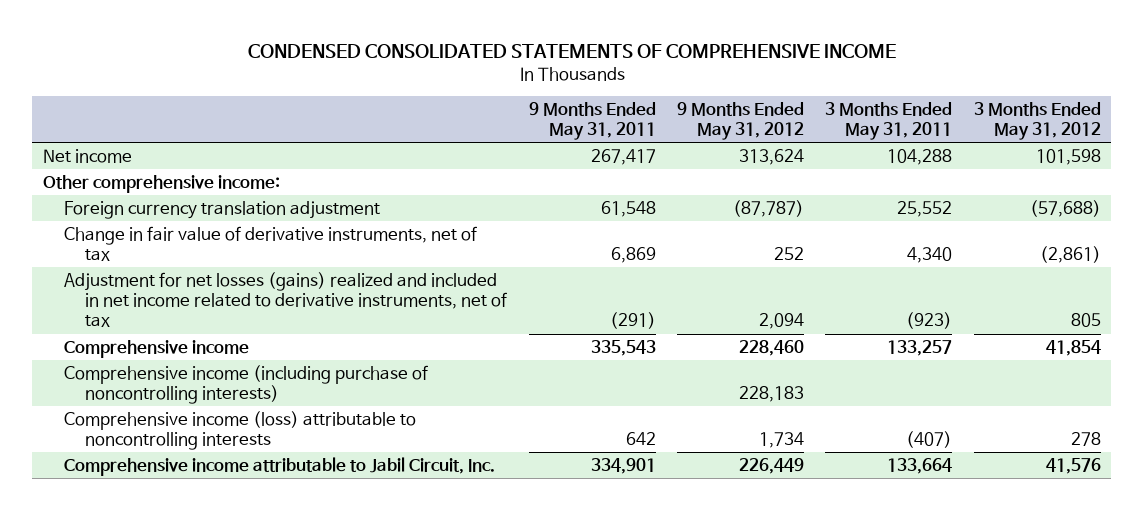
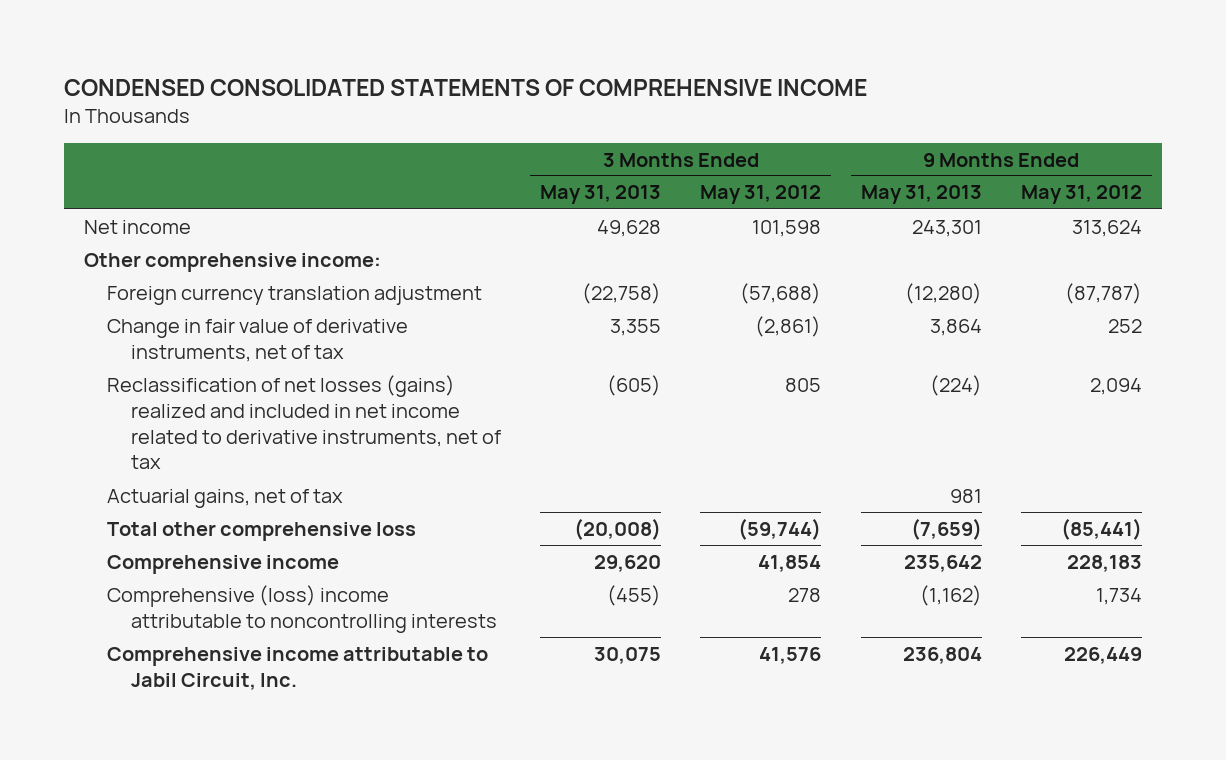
[528,102,656,141] 9 Months Ended May 31, 2011 -> none
[825,102,953,141] 3 Months Ended May 31, 2011 -> none
none -> [539,185,661,205] May 31, 2013
none -> [860,185,982,205] May 31, 2013
[64,365,429,405] Comprehensive income (including purchase of noncontrolling interests) -> none
[64,272,508,328] Adjustment for net losses (gains) realized and included in net income related to derivative instruments, net of tax -> [107,374,501,470] Reclassification of net losses (gains) realized and included in net income related to derivative instruments, net of tax
none -> [107,488,344,508] Actuarial gains, net of tax
none -> [107,521,417,541] Total other comprehensive loss
[739,340,805,357] 228,460 -> [1067,554,1143,572] 228,183
[64,411,417,451] Comprehensive income (loss) attributable to noncontrolling interests -> [107,584,497,633] Comprehensive (loss) income attributable to noncontrolling interests

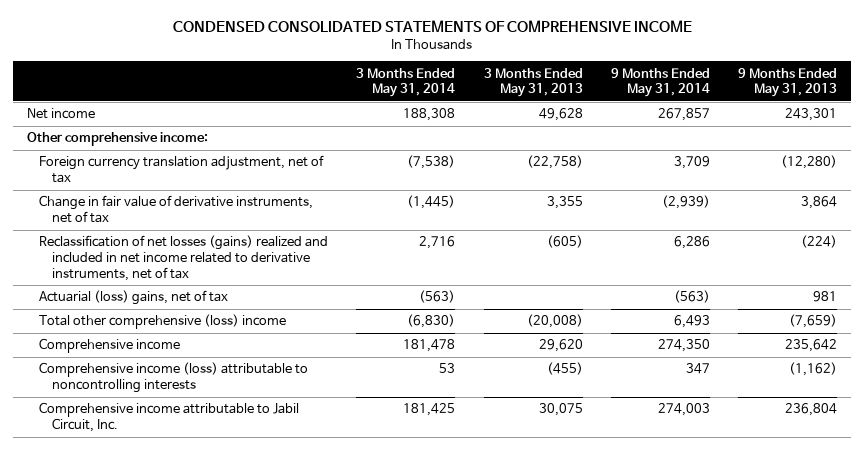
[700,185,822,205] May 31, 2012 -> none
[1021,185,1143,205] May 31, 2012 -> none
none -> [356,67,456,98] 3 Months Ended May 31, 2014
none -> [610,67,710,98] 9 Months Ended May 31, 2014
[107,285,483,305] Foreign currency translation adjustment -> [39,155,325,184] Foreign currency translation adjustment, net of tax
[107,488,344,508] Actuarial gains, net of tax -> [39,290,229,306] Actuarial (loss) gains, net of tax
[107,521,417,541] Total other comprehensive loss -> [39,314,287,330] Total other comprehensive (loss) income
[107,584,497,633] Comprehensive (loss) income attributable to noncontrolling interests -> [39,362,309,394] Comprehensive income (loss) attributable to noncontrolling interests

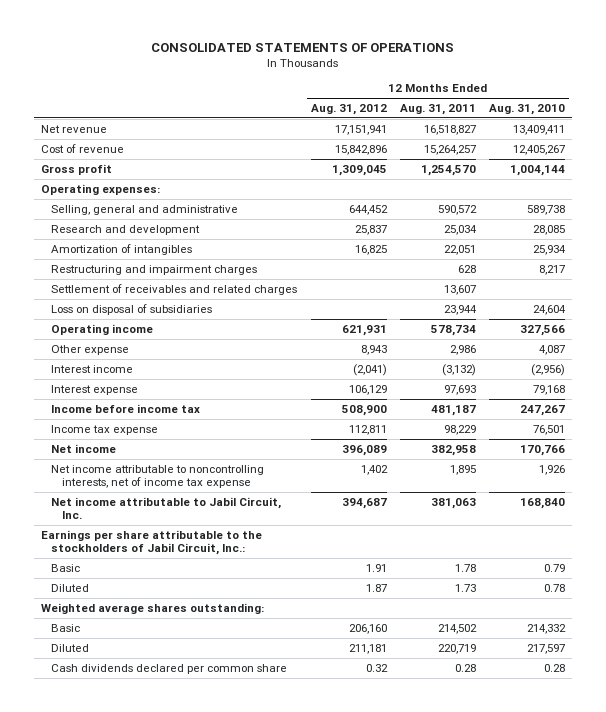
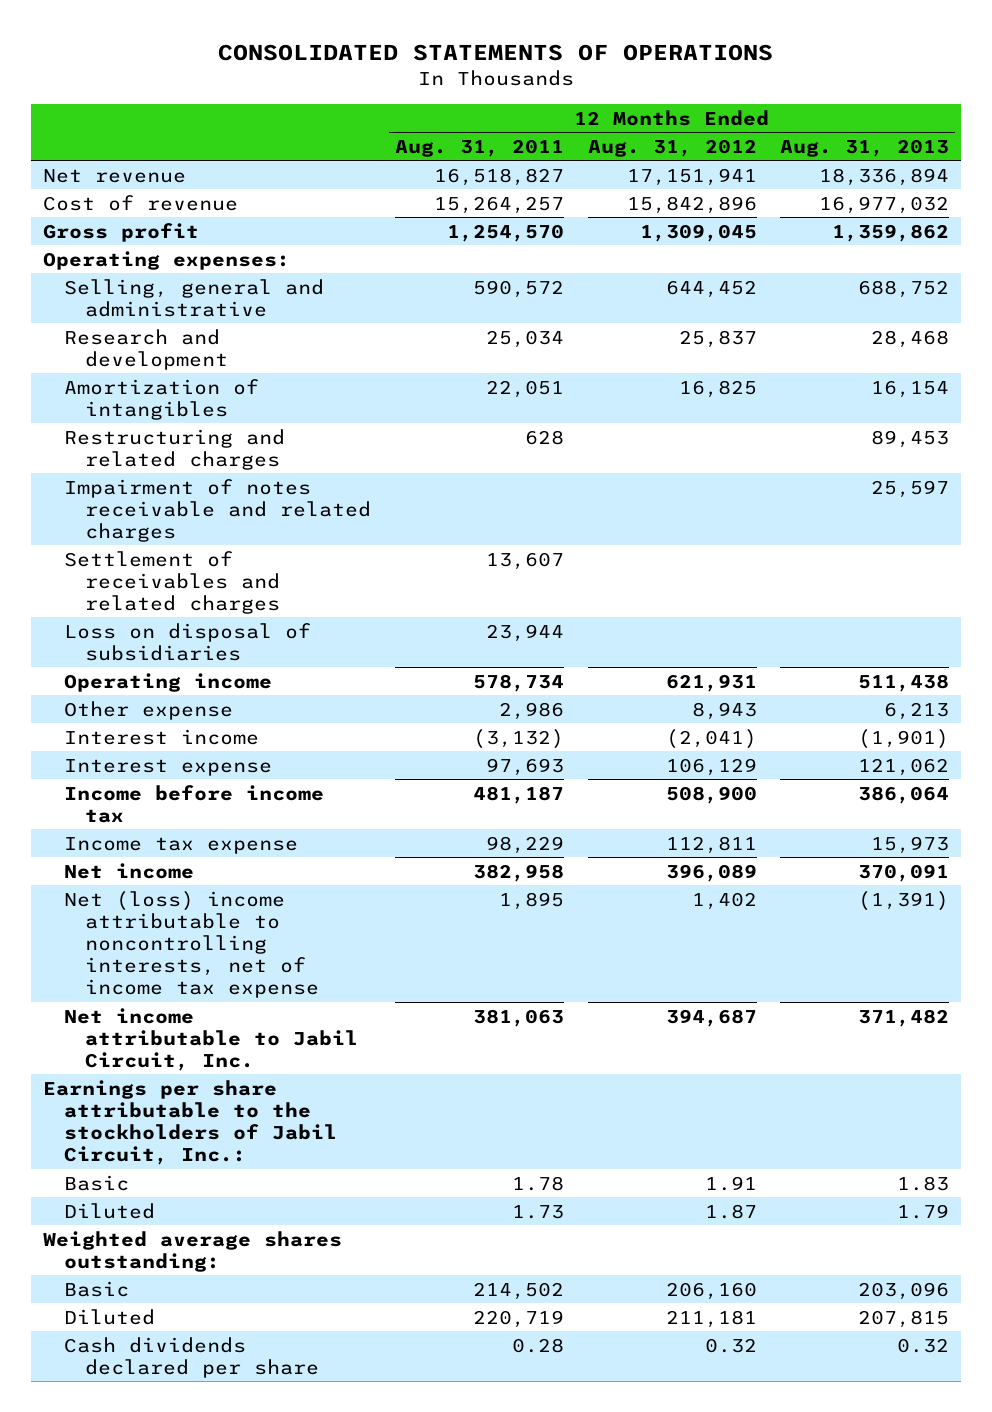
[489,104,566,116] Aug. 31, 2010 -> none
none -> [780,138,950,157] Aug. 31, 2013
[51,264,258,275] Restructuring and impairment charges -> [64,428,286,470] Restructuring and related charges
none -> [64,478,372,542] Impairment of notes receivable and related charges
[51,464,265,489] Net income attributable to noncontrolling interests, net of income tax expense -> [64,890,320,999] Net (loss) income attributable to noncontrolling interests, net of income tax expense
[51,663,288,674] Cash dividends declared per common share -> [64,1336,320,1378] Cash dividends declared per share

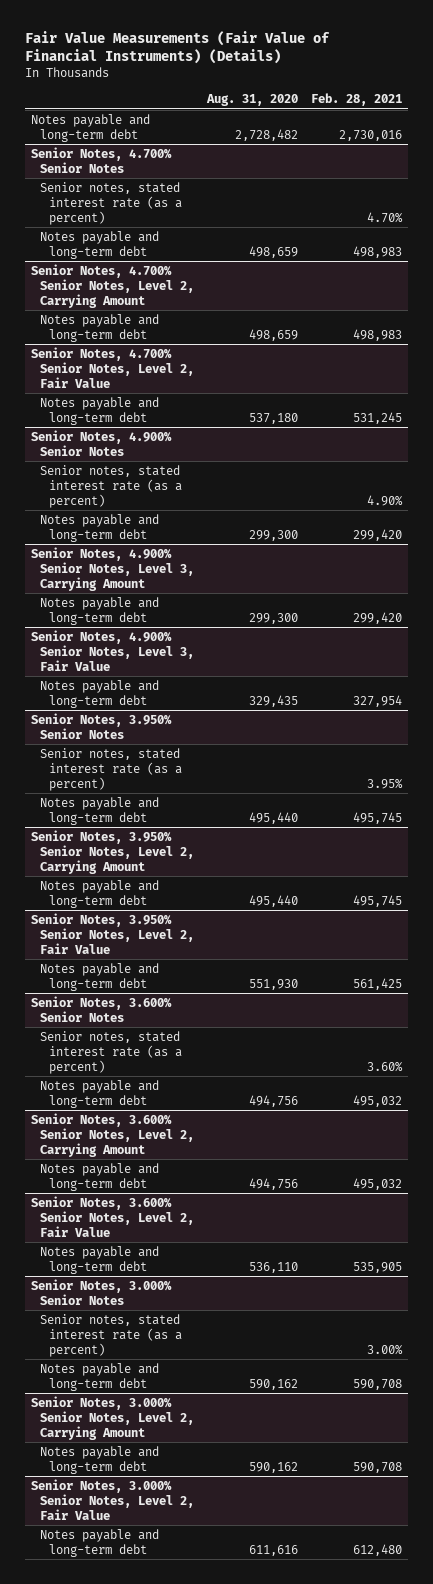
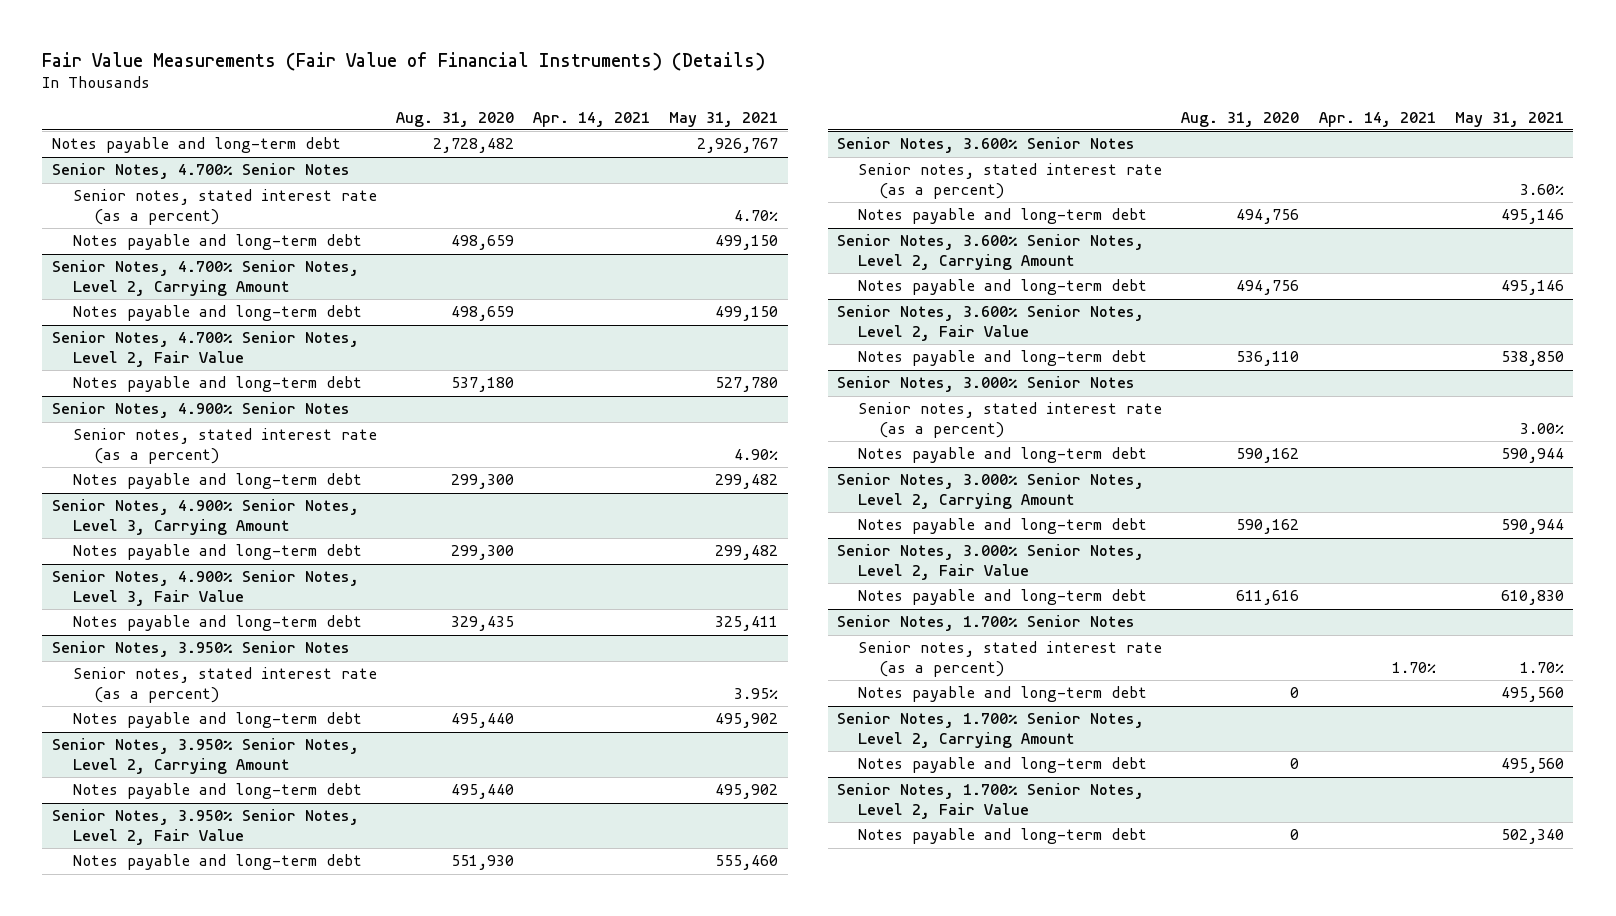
[310,92,402,106] Feb. 28, 2021 -> none
none -> [533,111,651,127] Apr. 14, 2021
none -> [669,111,779,127] May 31, 2021
none -> [837,615,1136,632] Senior Notes, 1.700% Senior Notes
none -> [858,641,1163,678] Senior notes, stated interest rate (as a percent)
none -> [858,686,1148,703] Notes payable and long-term debt
none -> [837,712,1145,749] Senior Notes, 1.700% Senior Notes, Level 2, Carrying Amount
none -> [858,757,1148,774] Notes payable and long-term debt
none -> [837,783,1145,820] Senior Notes, 1.700% Senior Notes, Level 2, Fair Value
none -> [858,828,1148,845] Notes payable and long-term debt

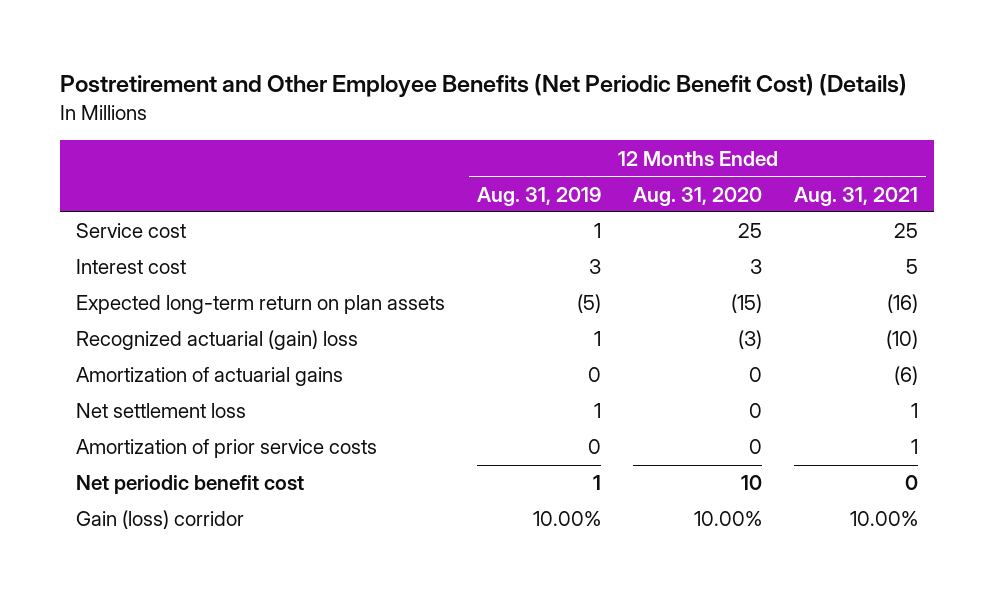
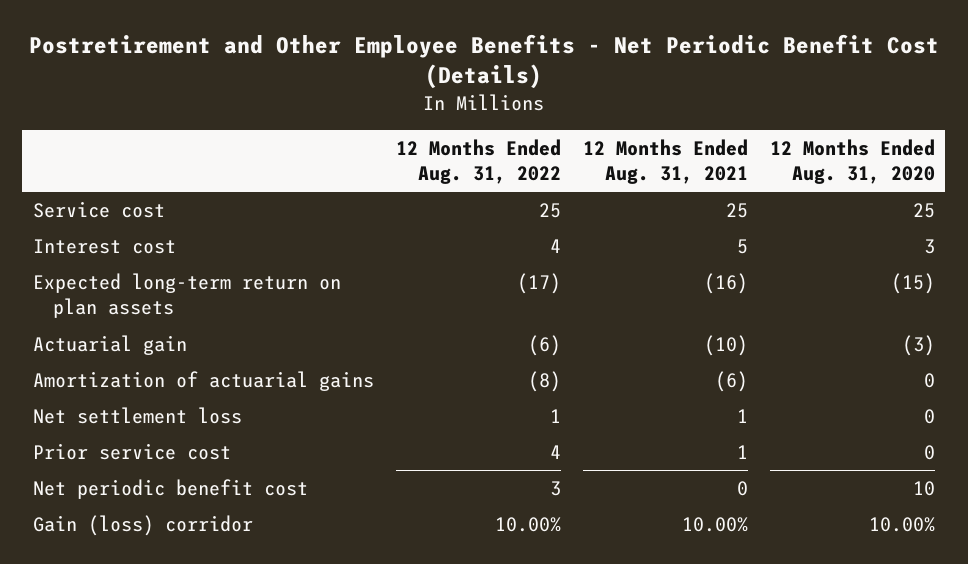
[60,74,908,98] Postretirement and Other Employee Benefits (Net Periodic Benefit Cost) (Details) -> [28,33,939,90] Postretirement and Other Employee Benefits - Net Periodic Benefit Cost (Details)
[477,186,602,206] Aug. 31, 2019 -> none
none -> [396,138,562,184] 12 Months Ended Aug. 31, 2022
[76,330,359,351] Recognized actuarial (gain) loss -> [33,335,188,356] Actuarial gain
[76,439,378,459] Amortization of prior service costs -> [33,443,232,461] Prior service cost

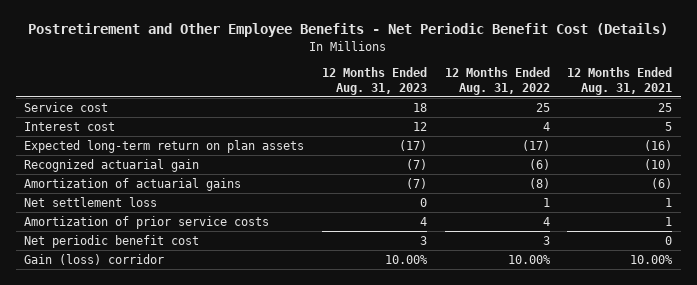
[769,138,935,184] 12 Months Ended Aug. 31, 2020 -> none
none -> [322,66,428,95] 12 Months Ended Aug. 31, 2023
[33,335,188,356] Actuarial gain -> [24,158,200,172] Recognized actuarial gain
[33,443,232,461] Prior service cost -> [24,215,270,229] Amortization of prior service costs

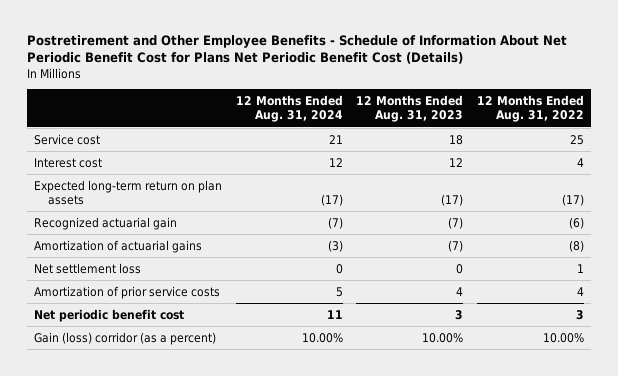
[28,23,669,38] Postretirement and Other Employee Benefits - Net Periodic Benefit Cost (Details) -> [27,34,568,65] Postretirement and Other Employee Benefits - Schedule of Information About Net Periodic Benefit Cost for Plans Net Periodic Benefit Cost (Details)
[567,66,673,95] 12 Months Ended Aug. 31, 2021 -> none
none -> [235,94,343,123] 12 Months Ended Aug. 31, 2024
[24,253,165,265] Gain (loss) corridor -> [33,331,216,345] Gain (loss) corridor (as a percent)

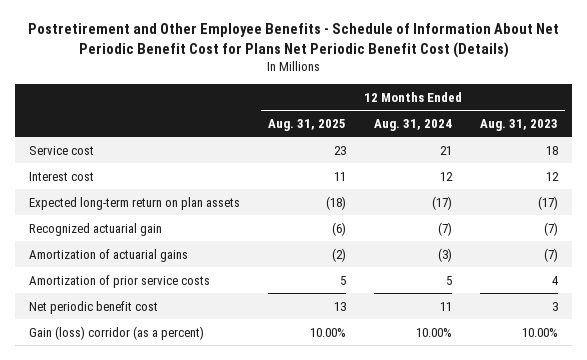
[477,94,585,123] 12 Months Ended Aug. 31, 2022 -> none
none -> [267,118,346,131] Aug. 31, 2025
[33,262,141,274] Net settlement loss -> none

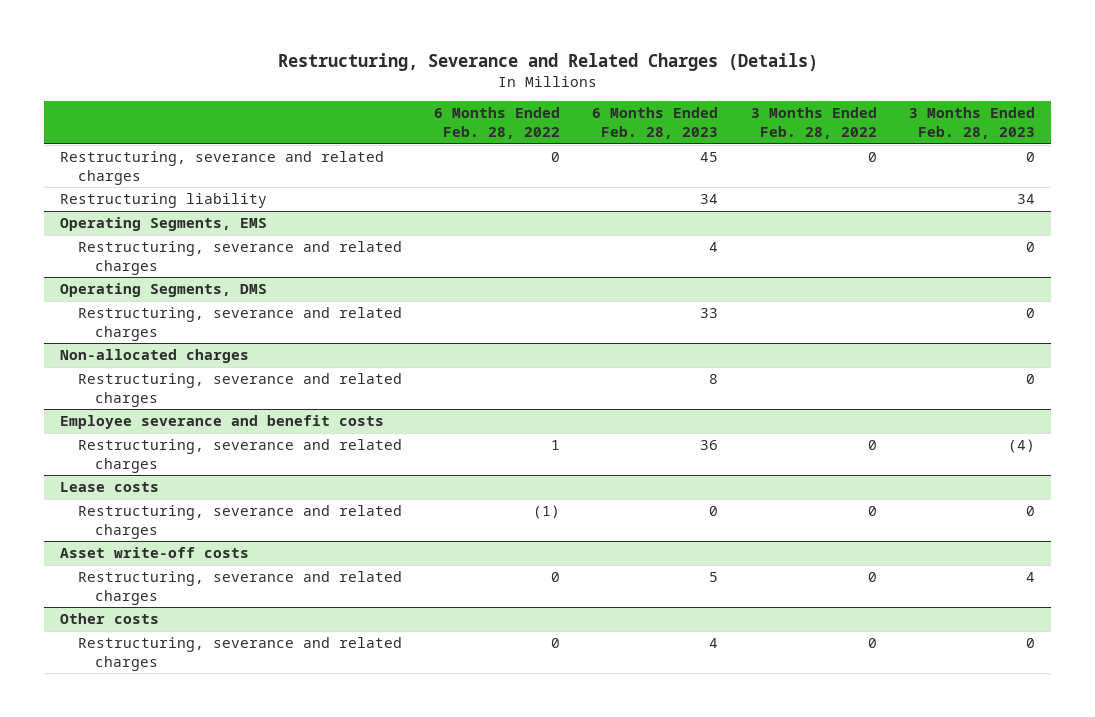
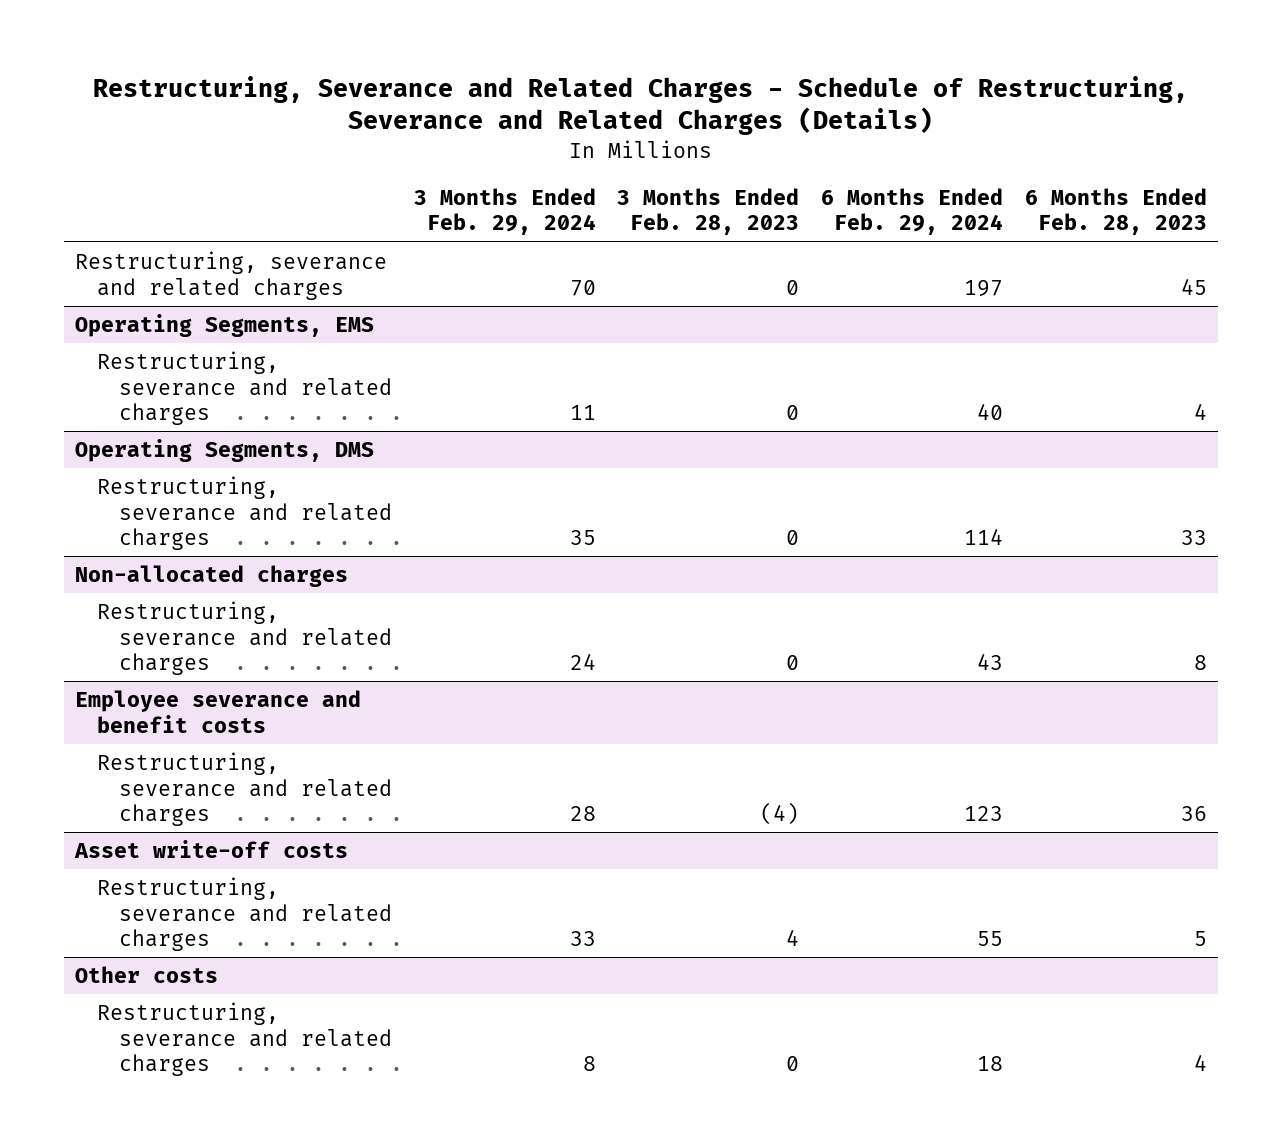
[277,52,818,71] Restructuring, Severance and Related Charges (Details) -> [92,75,1188,136] Restructuring, Severance and Related Charges - Schedule of Restructuring, Severance and Related Charges (Details)
[433,107,560,139] 6 Months Ended Feb. 28, 2022 -> none
[750,107,877,139] 3 Months Ended Feb. 28, 2022 -> none
none -> [413,187,596,236] 3 Months Ended Feb. 29, 2024
none -> [821,187,1004,236] 6 Months Ended Feb. 29, 2024
[60,193,268,209] Restructuring liability -> none
[60,482,160,493] Lease costs -> none
[77,505,402,539] Restructuring, severance and related charges -> none

